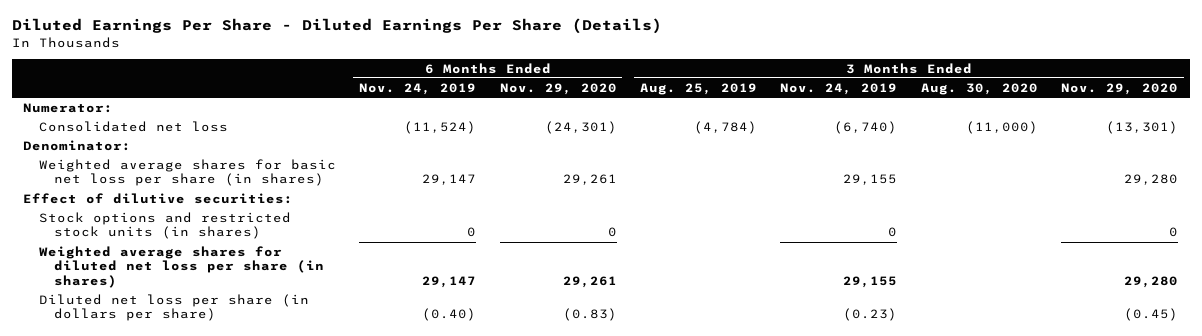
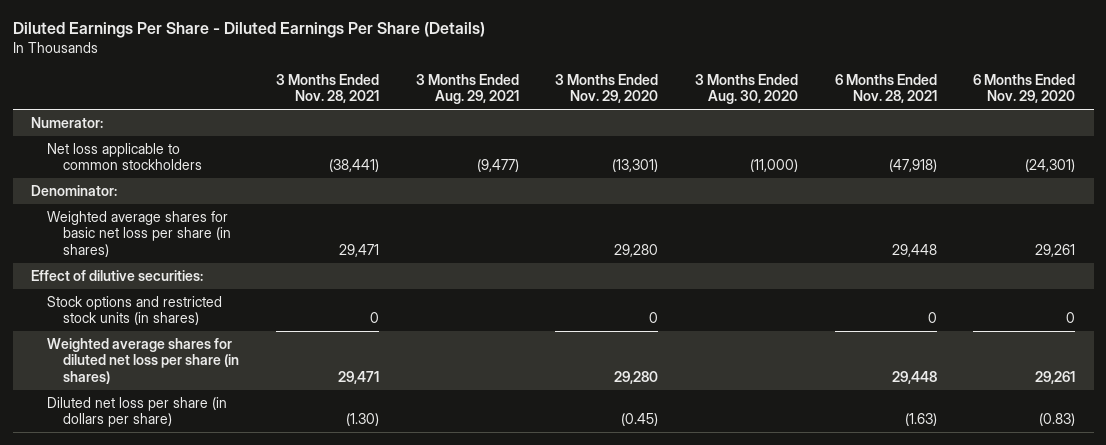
[359,82,477,95] Nov. 24, 2019 -> none
[640,82,758,95] Aug. 25, 2019 -> none
[780,82,898,95] Nov. 24, 2019 -> none
none -> [275,73,379,104] 3 Months Ended Nov. 28, 2021
none -> [415,73,519,105] 3 Months Ended Aug. 29, 2021
none -> [834,73,937,104] 6 Months Ended Nov. 28, 2021
[38,120,228,132] Consolidated net loss -> [47,143,203,171] Net loss applicable to common stockholders

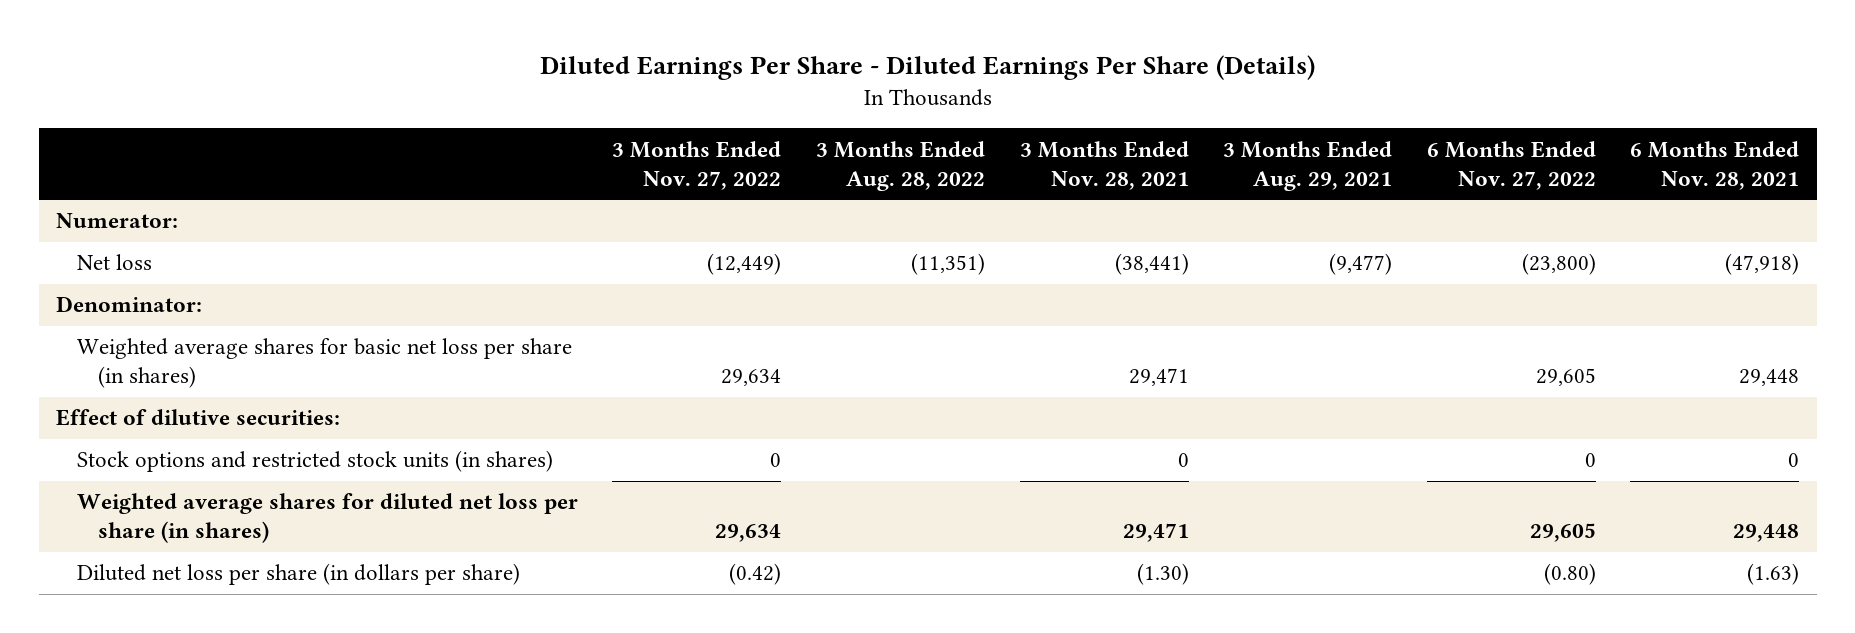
[555,73,659,104] 3 Months Ended Nov. 29, 2020 -> none
[694,73,798,105] 3 Months Ended Aug. 30, 2020 -> none
[973,73,1076,104] 6 Months Ended Nov. 29, 2020 -> none
none -> [612,140,782,190] 3 Months Ended Nov. 27, 2022
none -> [815,140,985,191] 3 Months Ended Aug. 28, 2022
none -> [1426,140,1596,190] 6 Months Ended Nov. 27, 2022
[47,143,203,171] Net loss applicable to common stockholders -> [76,254,152,271] Net loss

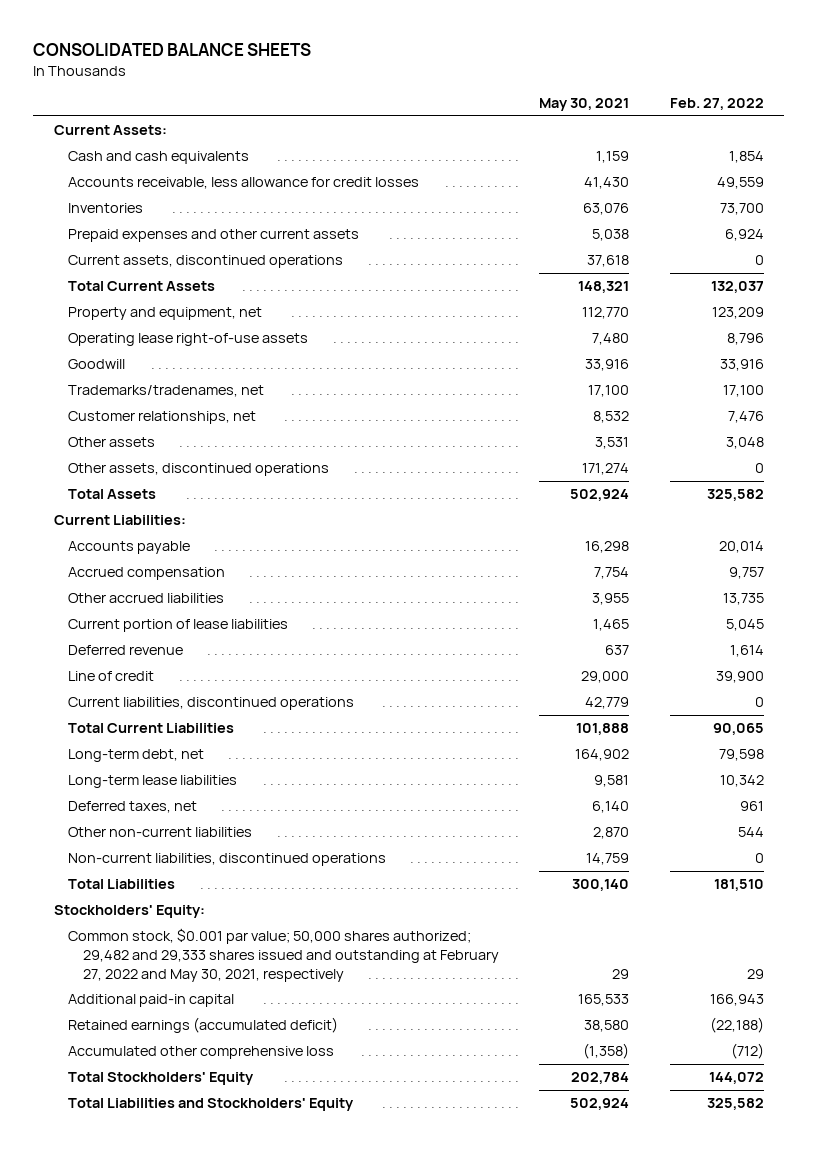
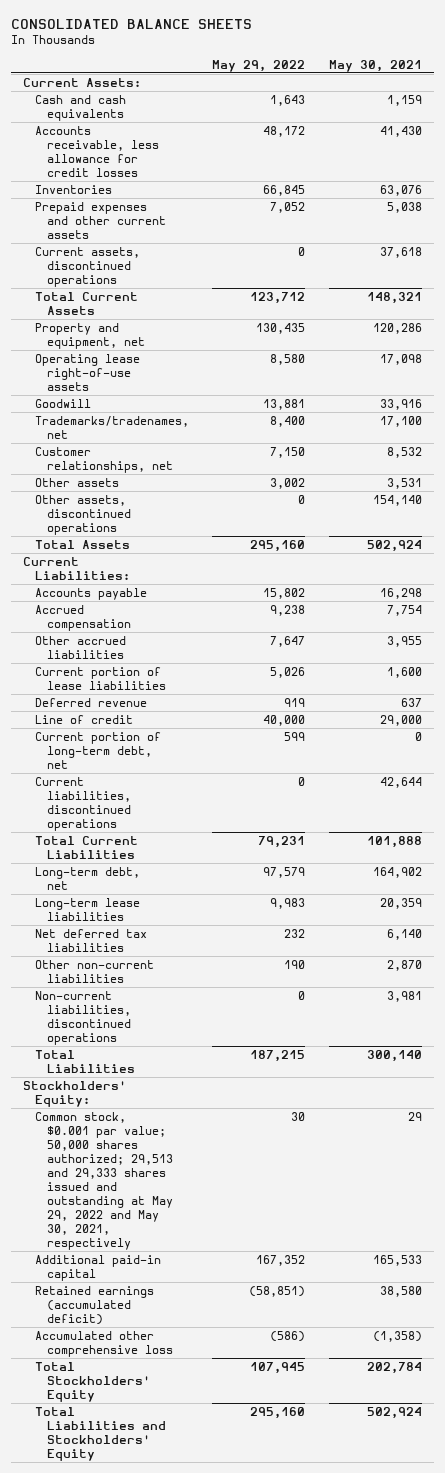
[669,98,764,111] Feb. 27, 2022 -> none
none -> [212,59,306,72] May 29, 2022
[582,307,630,320] 112,770 -> [372,322,422,334] 120,286
[592,333,630,346] 7,480 -> [379,353,422,365] 17,098
[582,463,630,476] 171,274 -> [372,494,422,506] 154,140
[593,619,630,632] 1,465 -> [386,666,422,678] 1,600
none -> [34,731,161,769] Current portion of long-term debt, net
[585,697,630,710] 42,779 -> [379,776,422,788] 42,644
[594,775,630,788] 9,581 -> [379,897,422,909] 20,359
[68,801,198,814] Deferred taxes, net -> [34,928,147,952] Net deferred tax liabilities
[586,853,630,866] 14,759 -> [386,990,422,1002] 3,981
[68,928,499,982] Common stock, $0.001 par value; 50,000 shares authorized; 29,482 and 29,333 shares issued and outstanding at February 27, 2022 and May 30, 2021, respectively -> [34,1111,174,1251] Common stock, $0.001 par value; 50,000 shares authorized; 29,513 and 29,333 shares issued and outstanding at May 29, 2022 and May 30, 2021, respectively

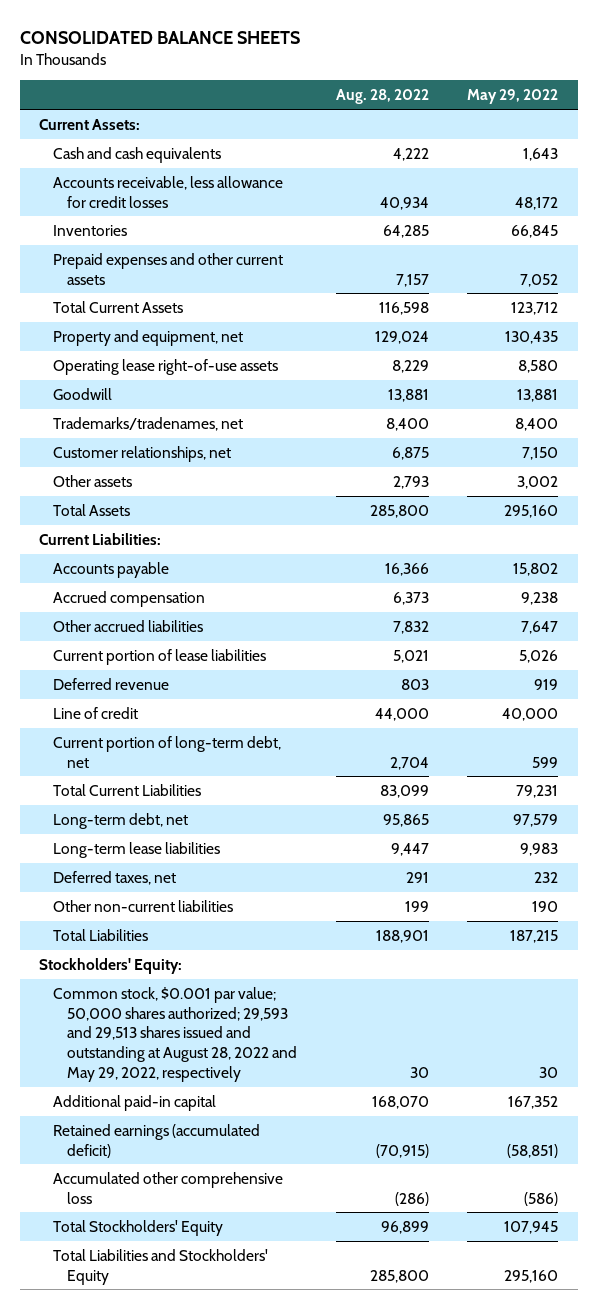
[328,59,422,72] May 30, 2021 -> none
none -> [335,89,429,105] Aug. 28, 2022
[34,246,140,287] Current assets, discontinued operations -> none
[34,494,132,535] Other assets, discontinued operations -> none
[34,776,132,832] Current liabilities, discontinued operations -> none
[34,928,147,952] Net deferred tax liabilities -> [53,870,177,885] Deferred taxes, net
[34,990,132,1046] Non-current liabilities, discontinued operations -> none
[34,1111,174,1251] Common stock, $0.001 par value; 50,000 shares authorized; 29,513 and 29,333 shares issued and outstanding at May 29, 2022 and May 30, 2021, respectively -> [53,986,298,1083] Common stock, $0.001 par value; 50,000 shares authorized; 29,593 and 29,513 shares issued and outstanding at August 28, 2022 and May 29, 2022, respectively

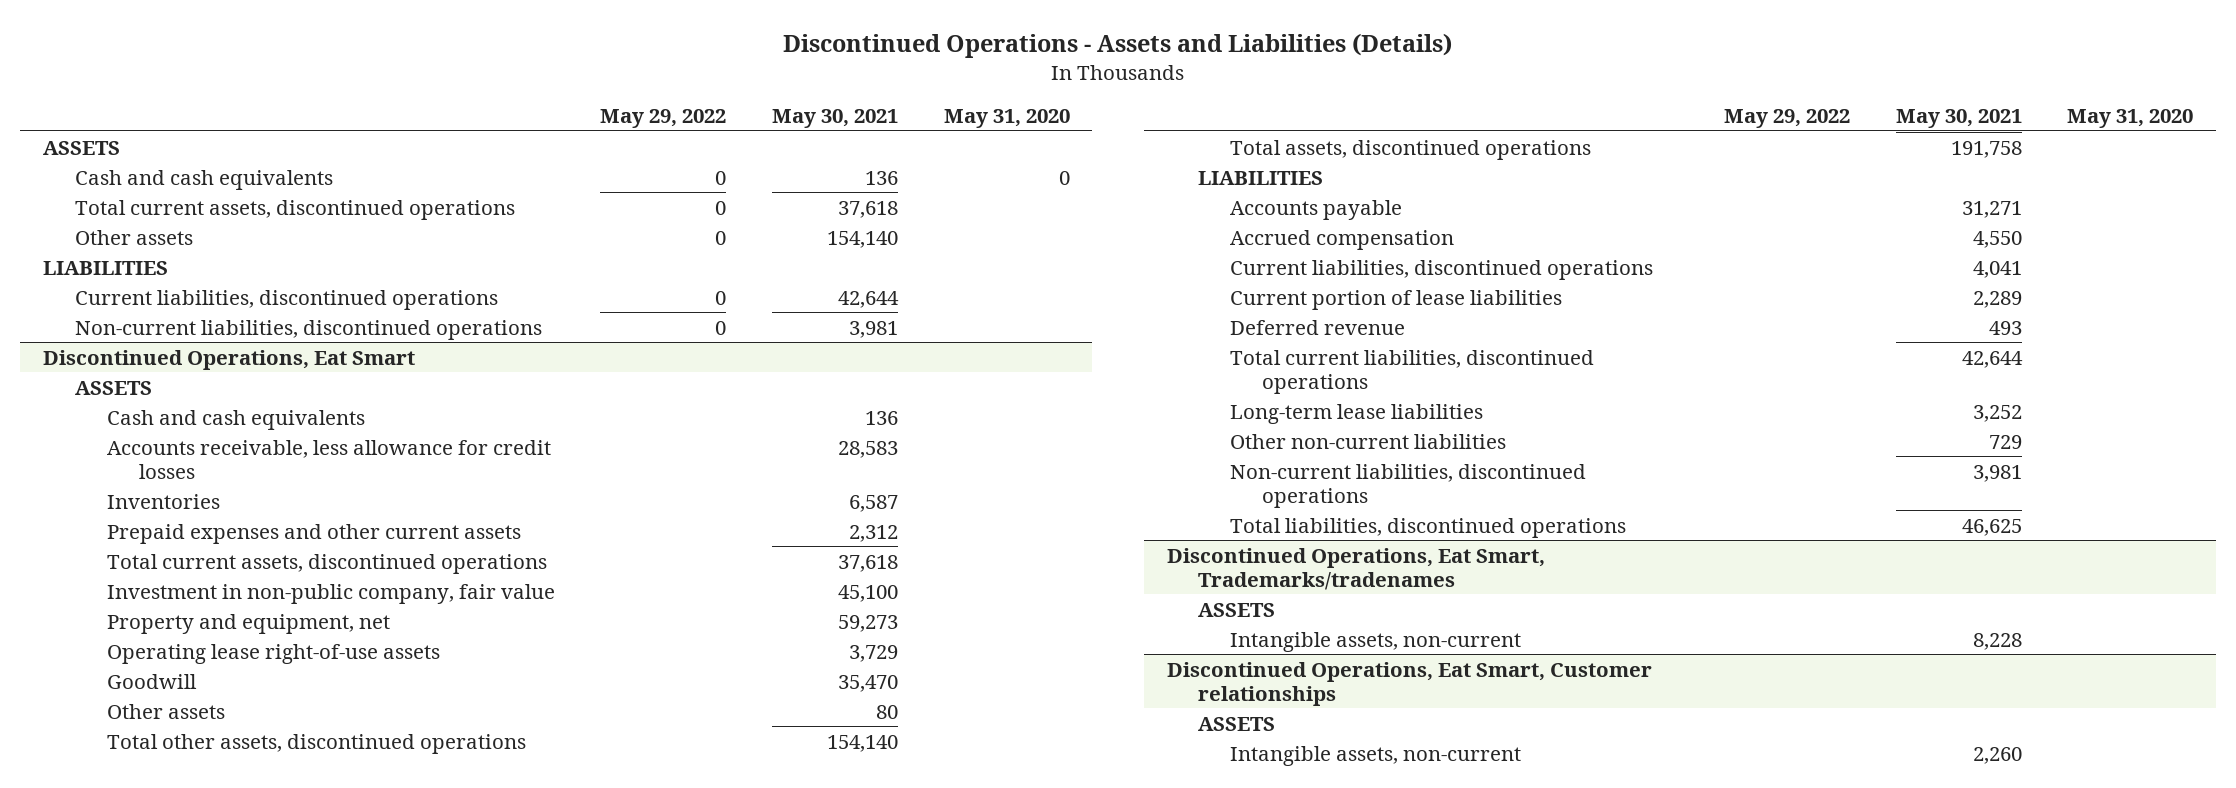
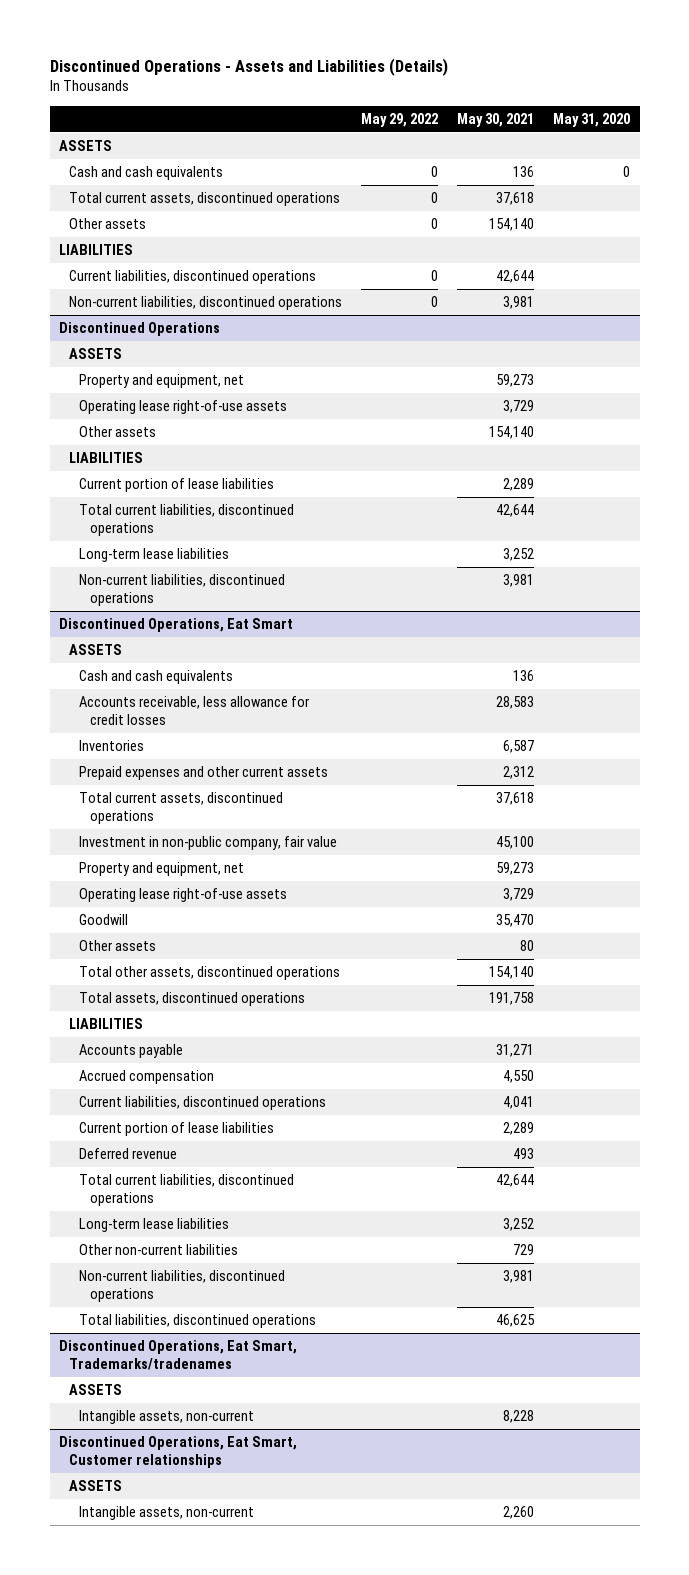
none -> [59,322,221,337] Discontinued Operations
none -> [69,348,123,360] ASSETS
none -> [79,374,245,389] Property and equipment, net
none -> [79,400,288,415] Operating lease right-of-use assets
none -> [79,426,157,438] Other assets
none -> [69,452,144,464] LIABILITIES
none -> [79,478,275,493] Current portion of lease liabilities
none -> [79,504,295,536] Total current liabilities, discontinued operations
none -> [79,548,230,563] Long-term lease liabilities
none -> [79,574,286,606] Non-current liabilities, discontinued operations

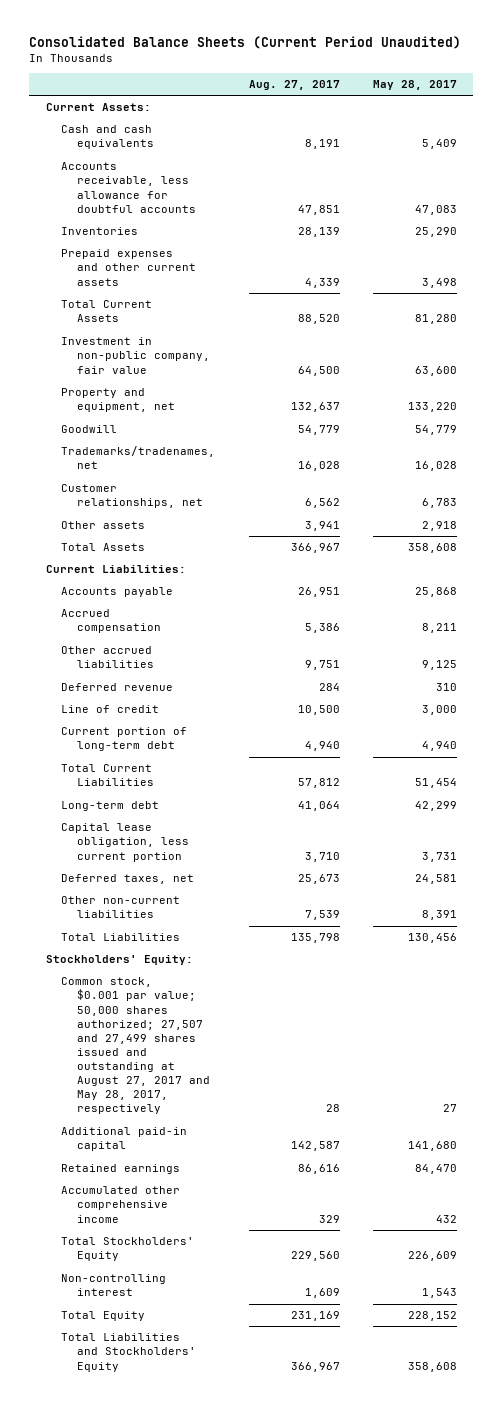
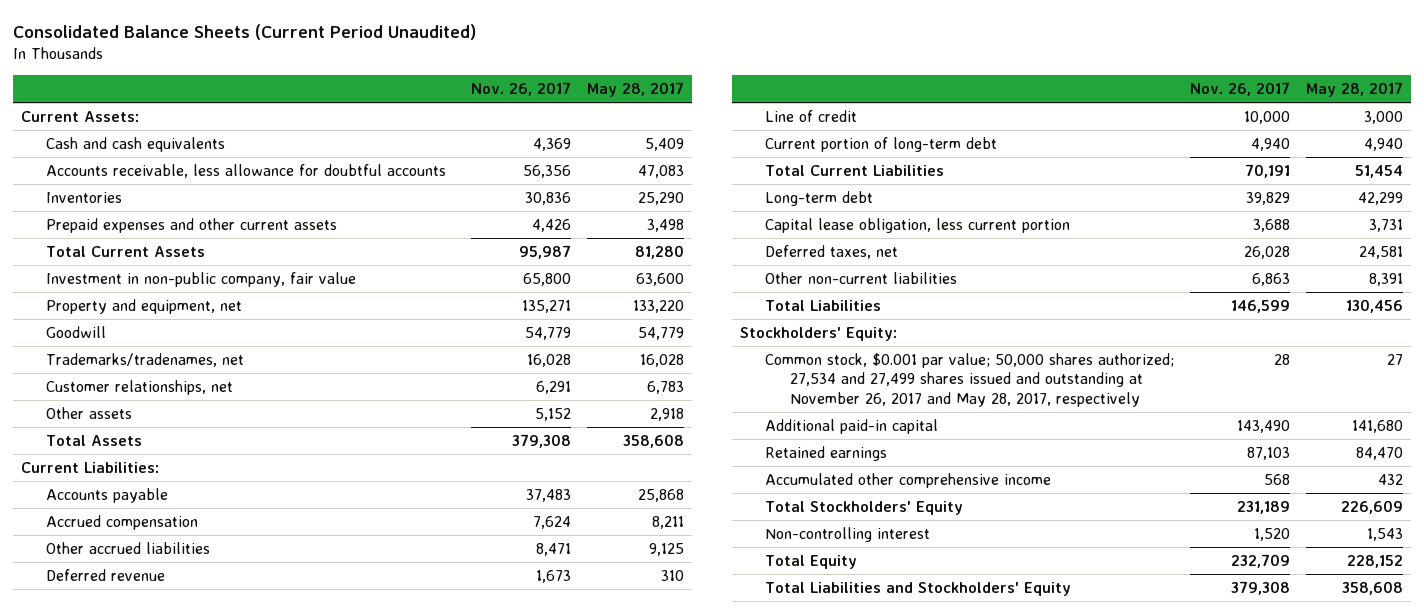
[248,80,340,91] Aug. 27, 2017 -> none
none -> [471,81,572,96] Nov. 26, 2017
[61,977,210,1115] Common stock, $0.001 par value; 50,000 shares authorized; 27,507 and 27,499 shares issued and outstanding at August 27, 2017 and May 28, 2017, respectively -> [764,353,1174,407] Common stock, $0.001 par value; 50,000 shares authorized; 27,534 and 27,499 shares issued and outstanding at November 26, 2017 and May 28, 2017, respectively

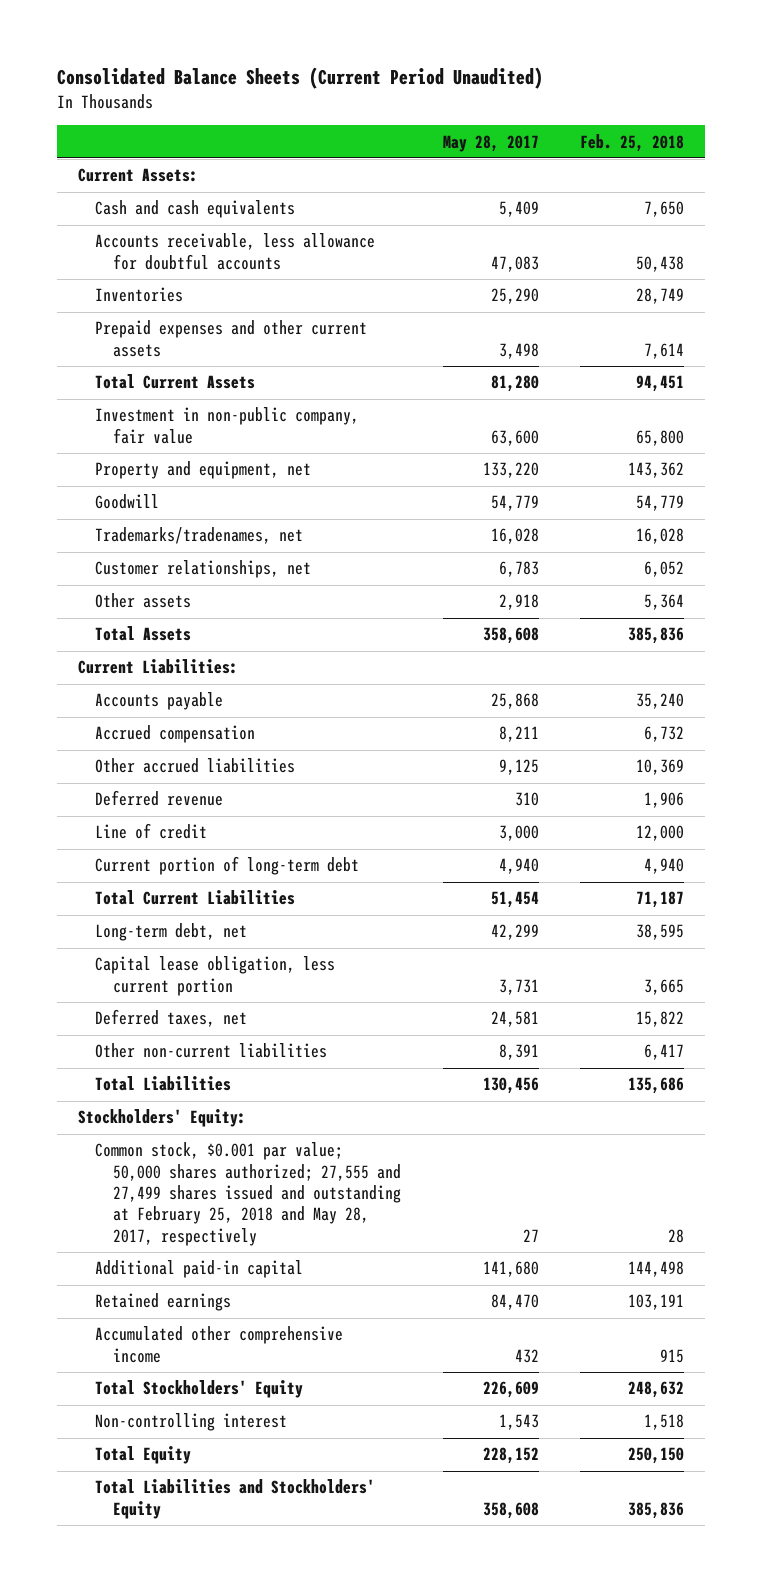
[471,81,572,96] Nov. 26, 2017 -> none
none -> [580,133,685,152] Feb. 25, 2018
[764,191,873,207] Long-term debt -> [95,923,248,942] Long-term debt, net
[764,353,1174,407] Common stock, $0.001 par value; 50,000 shares authorized; 27,534 and 27,499 shares issued and outstanding at November 26, 2017 and May 28, 2017, respectively -> [95,1142,401,1246] Common stock, $0.001 par value; 50,000 shares authorized; 27,555 and 27,499 shares issued and outstanding at February 25, 2018 and May 28, 2017, respectively

